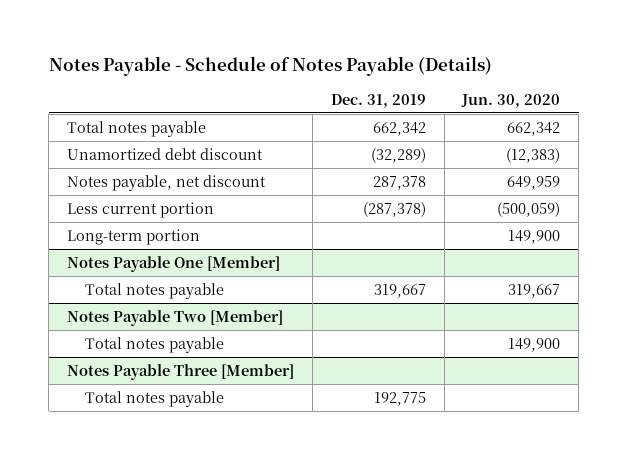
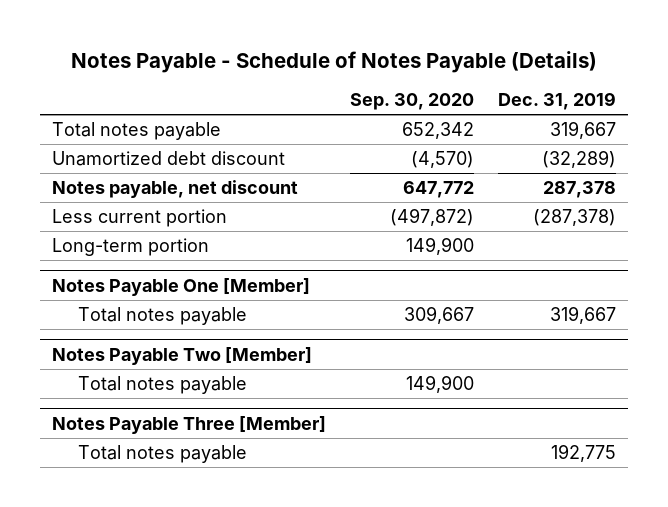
[461,93,561,108] Jun. 30, 2020 -> none
none -> [349,93,474,111] Sep. 30, 2020
[372,121,426,136] 662,342 -> [549,120,616,139] 319,667

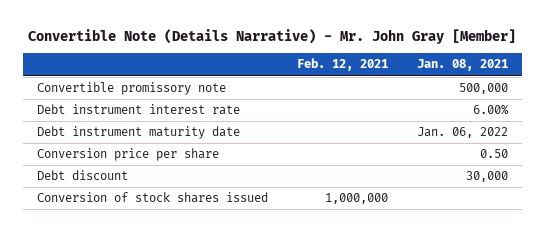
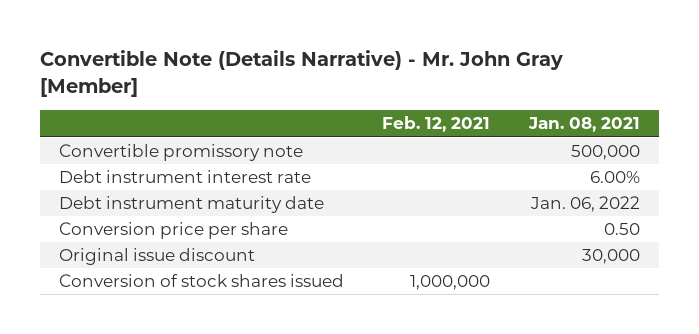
[37,170,129,181] Debt discount -> [59,248,256,266] Original issue discount

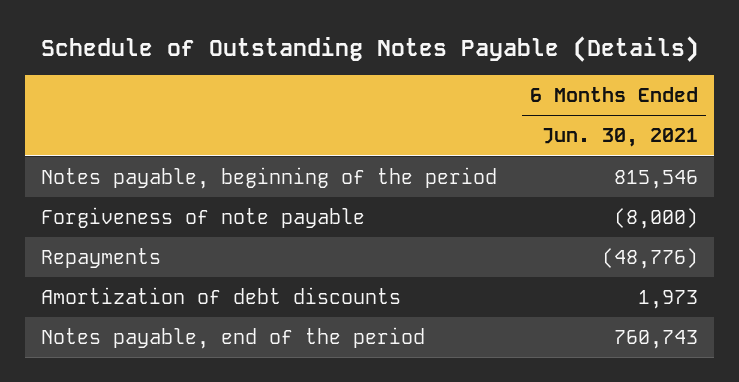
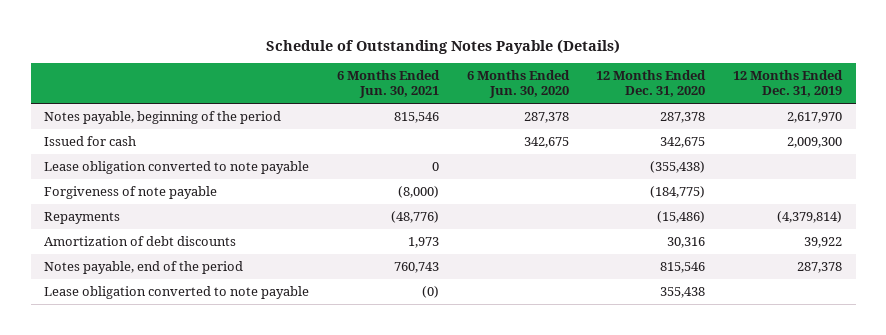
none -> [466,70,570,99] 6 Months Ended Jun. 30, 2020
none -> [596,70,707,98] 12 Months Ended Dec. 31, 2020
none -> [732,70,843,98] 12 Months Ended Dec. 31, 2019
none -> [44,136,137,147] Issued for cash
none -> [44,161,310,175] Lease obligation converted to note payable
none -> [44,286,310,300] Lease obligation converted to note payable

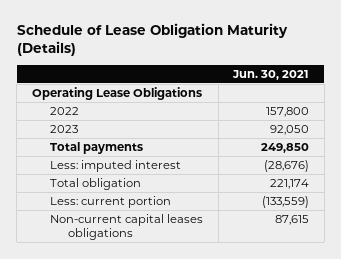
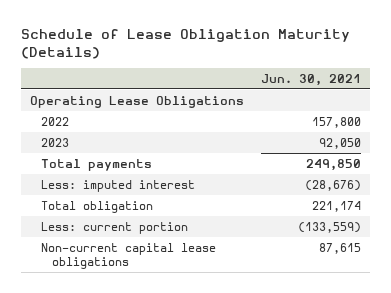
[49,214,203,241] Non-current capital leases obligations -> [41,242,217,270] Non-current capital lease obligations

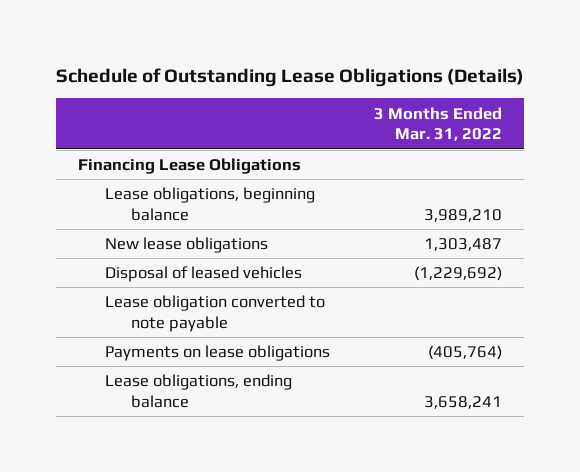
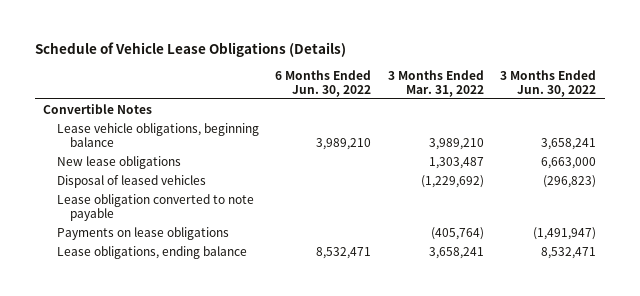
[56,67,525,87] Schedule of Outstanding Lease Obligations (Details) -> [35,41,347,57] Schedule of Vehicle Lease Obligations (Details)
none -> [275,69,372,97] 6 Months Ended Jun. 30, 2022
none -> [500,69,597,97] 3 Months Ended Jun. 30, 2022
[78,158,302,175] Financing Lease Obligations -> none
none -> [43,104,153,115] Convertible Notes
[104,187,315,221] Lease obligations, beginning balance -> [56,123,259,148] Lease vehicle obligations, beginning balance

